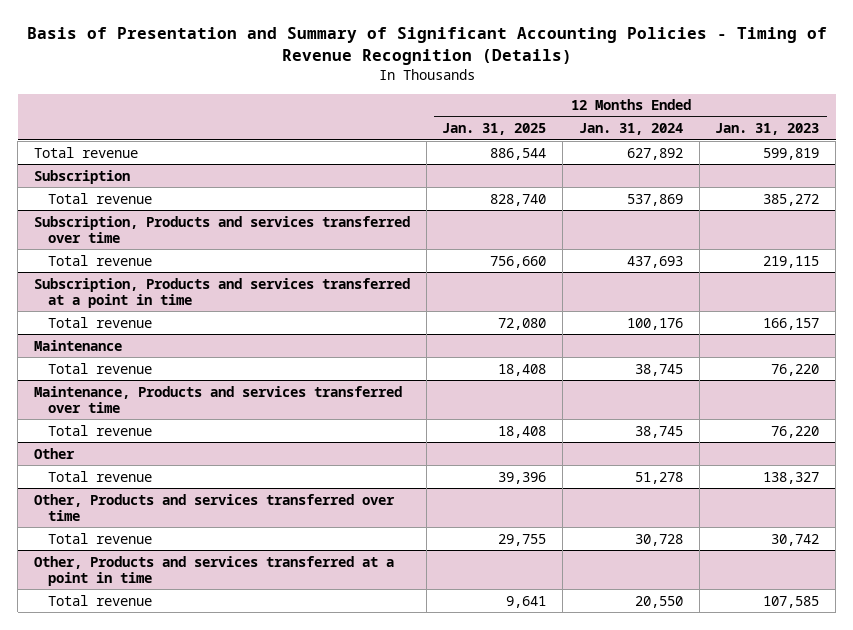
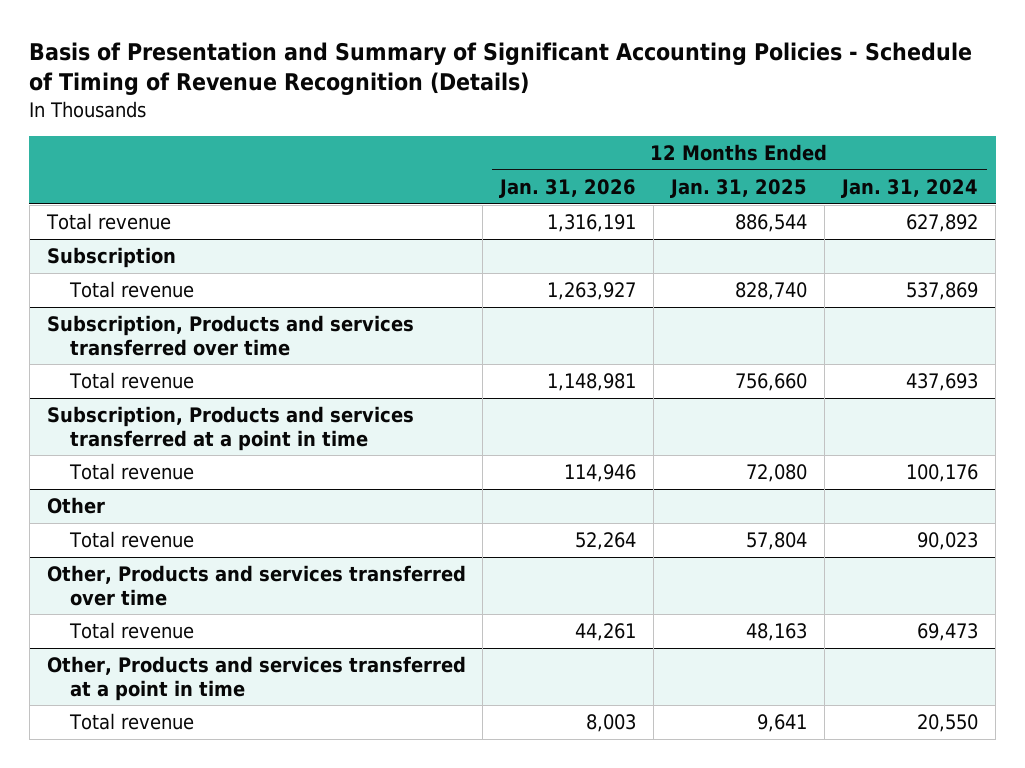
[26,27,827,65] Basis of Presentation and Summary of Significant Accounting Policies - Timing of Revenue Recognition (Details) -> [29,41,973,96] Basis of Presentation and Summary of Significant Accounting Policies - Schedule of Timing of Revenue Recognition (Details)
[715,123,820,136] Jan. 31, 2023 -> none
none -> [499,178,637,198] Jan. 31, 2026
[33,339,122,351] Maintenance -> none
[47,362,152,374] Total revenue -> none
[33,385,402,413] Maintenance, Products and services transferred over time -> none
[47,424,152,436] Total revenue -> none
[498,471,547,484] 39,396 -> [746,532,808,551] 57,804
[634,471,683,484] 51,278 -> [917,532,979,551] 90,023
[498,533,547,546] 29,755 -> [746,623,808,642] 48,163
[634,533,683,546] 30,728 -> [917,623,979,642] 69,473

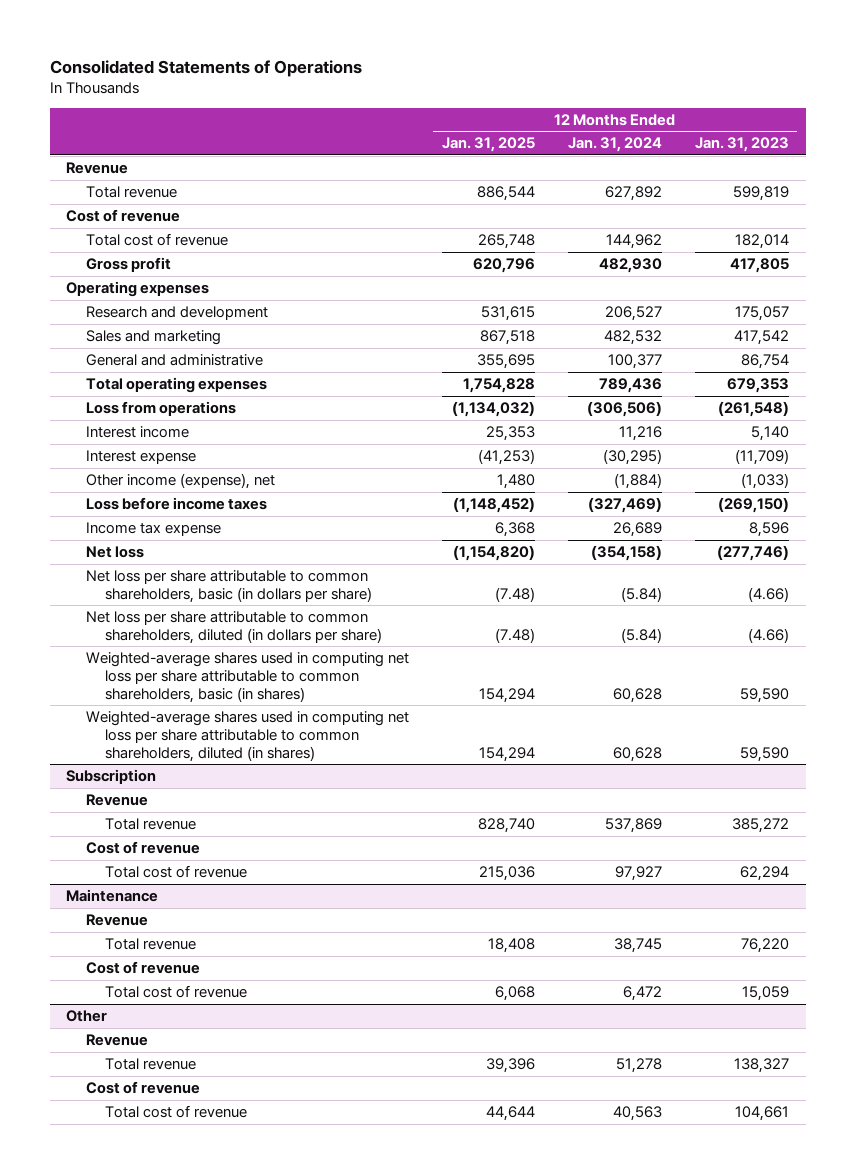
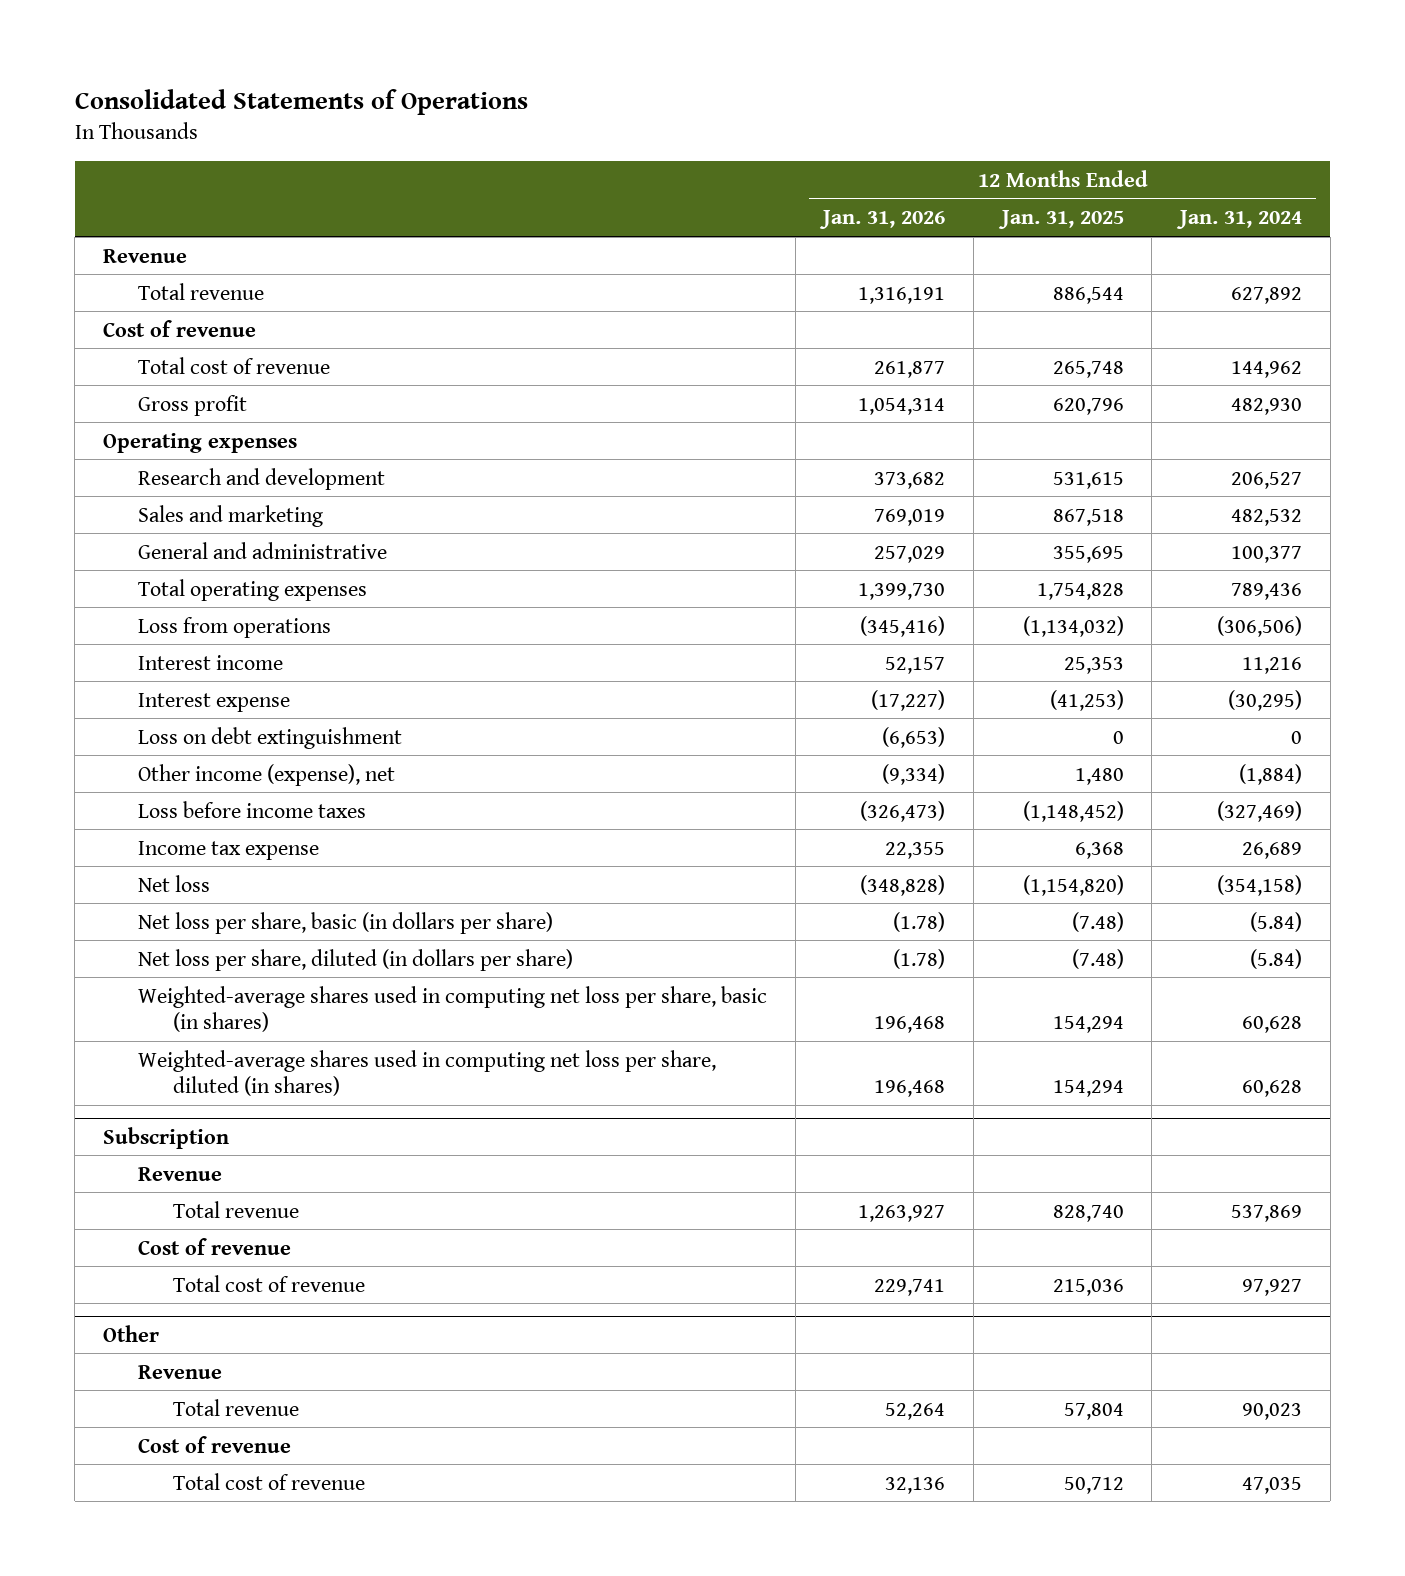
[695,137,790,153] Jan. 31, 2023 -> none
none -> [819,210,946,230] Jan. 31, 2026
none -> [137,726,402,749] Loss on debt extinguishment
[85,570,372,603] Net loss per share attributable to common shareholders, basic (in dollars per share) -> [137,911,553,934] Net loss per share, basic (in dollars per share)
[85,611,382,644] Net loss per share attributable to common shareholders, diluted (in dollars per share) -> [137,948,573,971] Net loss per share, diluted (in dollars per share)
[85,652,409,703] Weighted-average shares used in computing net loss per share attributable to common shareholders, basic (in shares) -> [137,985,767,1032] Weighted-average shares used in computing net loss per share, basic (in shares)
[85,711,409,762] Weighted-average shares used in computing net loss per share attributable to common shareholders, diluted (in shares) -> [137,1049,716,1096] Weighted-average shares used in computing net loss per share, diluted (in shares)
[66,889,159,903] Maintenance -> none
[85,914,148,927] Revenue -> none
[104,938,196,951] Total revenue -> none
[85,961,200,975] Cost of revenue -> none
[104,985,247,999] Total cost of revenue -> none
[485,1058,535,1074] 39,396 -> [1063,1402,1124,1420] 57,804
[615,1058,662,1074] 51,278 -> [1242,1402,1303,1420] 90,023
[485,1106,535,1122] 44,644 -> [1063,1476,1124,1494] 50,712
[612,1106,662,1122] 40,563 -> [1242,1476,1303,1494] 47,035

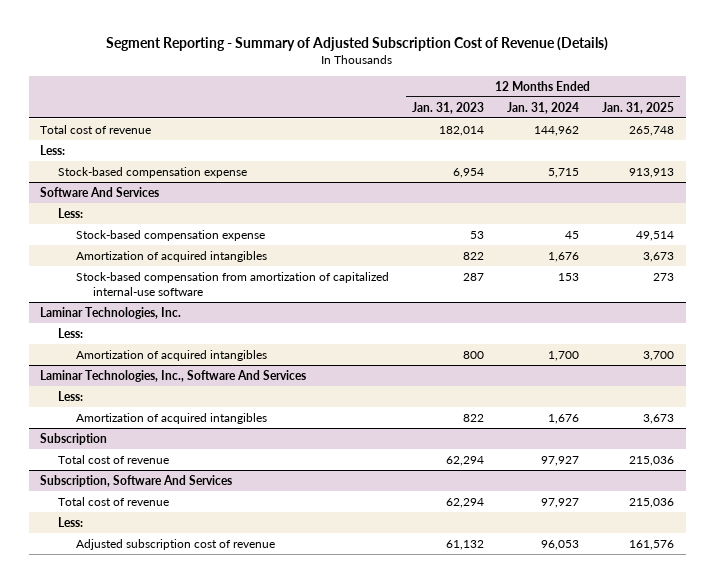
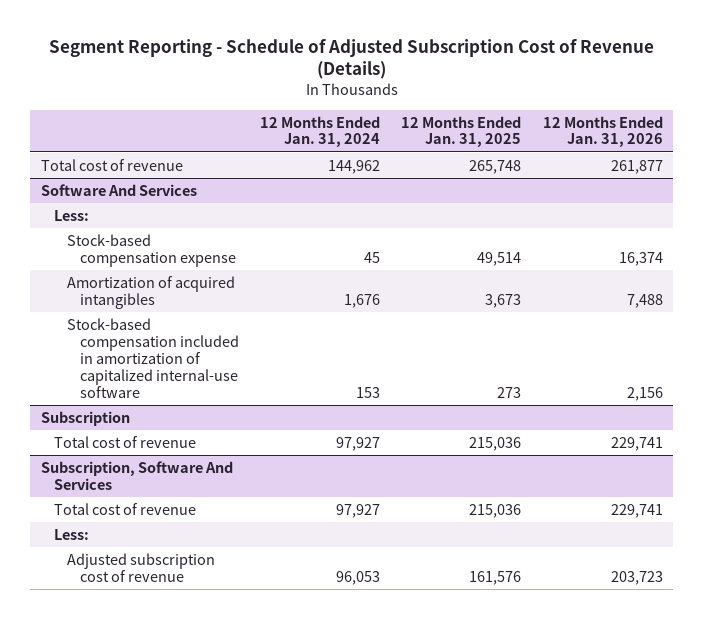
[106,36,609,51] Segment Reporting - Summary of Adjusted Subscription Cost of Revenue (Details) -> [48,38,654,80] Segment Reporting - Schedule of Adjusted Subscription Cost of Revenue (Details)
[411,101,484,114] Jan. 31, 2023 -> none
none -> [542,115,663,148] 12 Months Ended Jan. 31, 2026
[40,144,66,155] Less: -> none
[58,166,248,178] Stock-based compensation expense -> none
[40,306,182,319] Laminar Technologies, Inc. -> none
[58,327,84,338] Less: -> none
[75,349,267,361] Amortization of acquired intangibles -> none
[40,369,307,382] Laminar Technologies, Inc., Software And Services -> none
[58,390,84,401] Less: -> none
[75,412,267,424] Amortization of acquired intangibles -> none
[75,271,389,296] Stock-based compensation from amortization of capitalized internal-use software -> [66,317,240,398] Stock-based compensation included in amortization of capitalized internal-use software

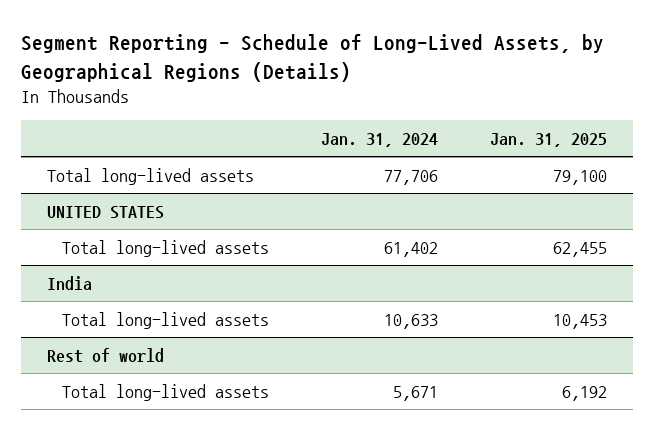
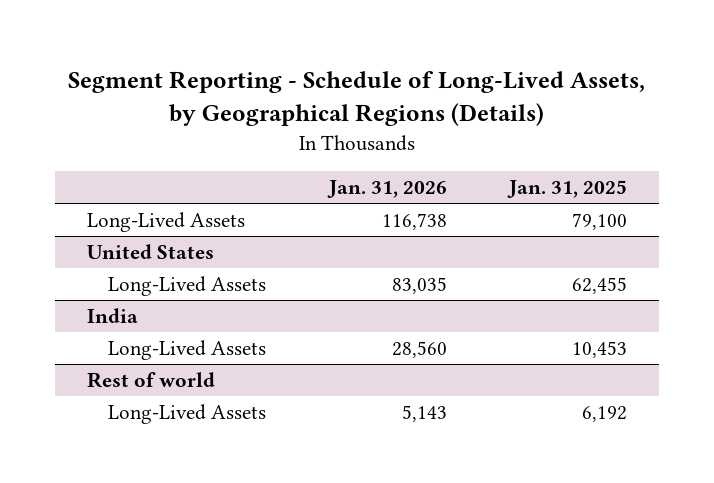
[321,132,439,147] Jan. 31, 2024 -> none
none -> [326,179,447,198] Jan. 31, 2026
[47,167,255,185] Total long-lived assets -> [86,212,245,233] Long-Lived Assets
[47,205,165,219] UNITED STATES -> [86,244,214,260] United States
[62,239,270,257] Total long-lived assets -> [107,276,266,297] Long-Lived Assets
[62,311,270,329] Total long-lived assets -> [107,340,266,361] Long-Lived Assets
[62,383,270,401] Total long-lived assets -> [107,404,266,425] Long-Lived Assets

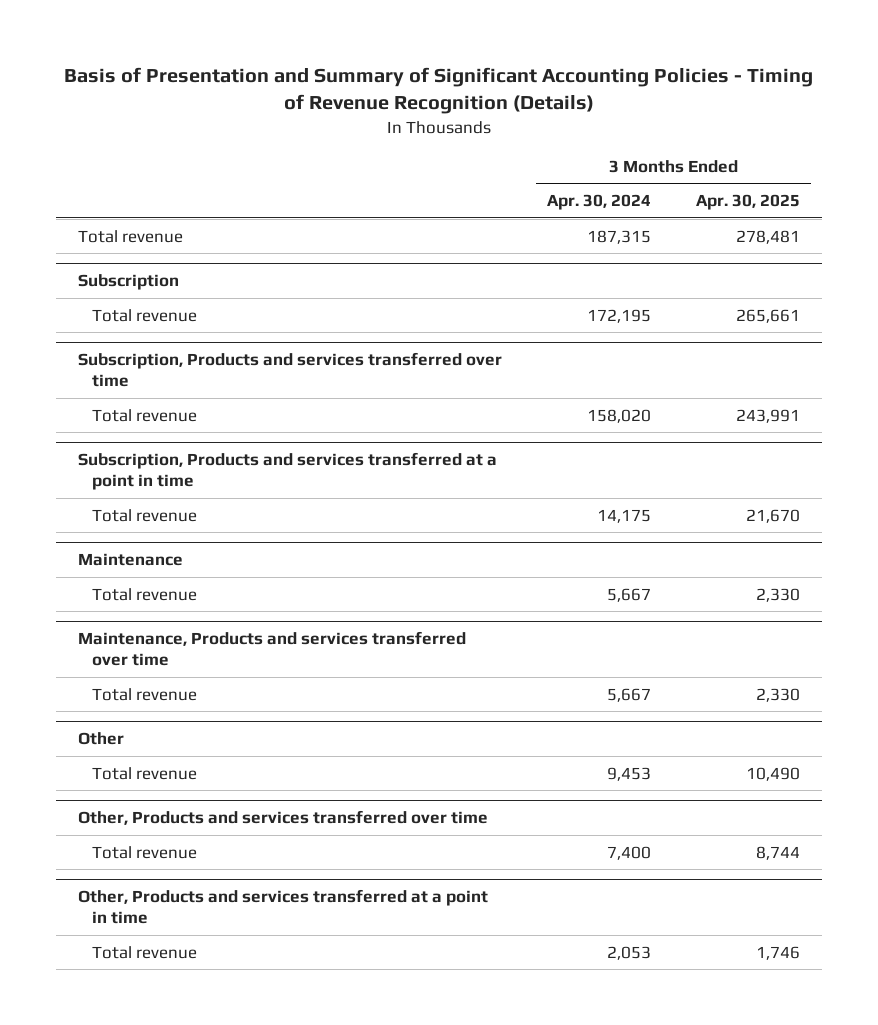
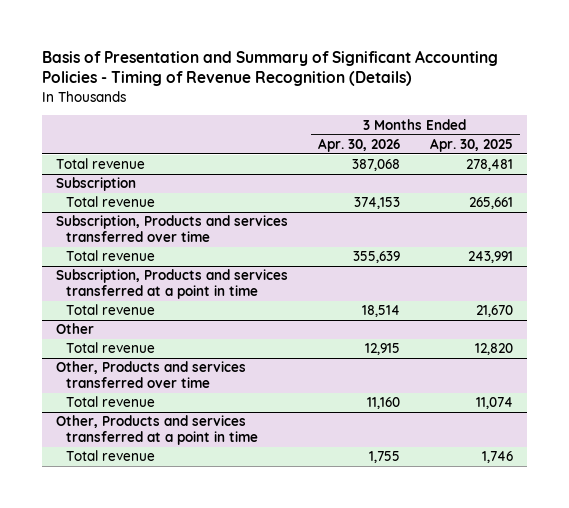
[547,194,652,211] Apr. 30, 2024 -> none
none -> [318,137,401,152] Apr. 30, 2026
[78,553,184,567] Maintenance -> none
[92,587,198,601] Total revenue -> none
[78,631,467,667] Maintenance, Products and services transferred over time -> none
[92,687,198,701] Total revenue -> none
[745,766,800,781] 10,490 -> [474,343,513,356] 12,820
[755,845,800,860] 8,744 -> [475,397,513,410] 11,074

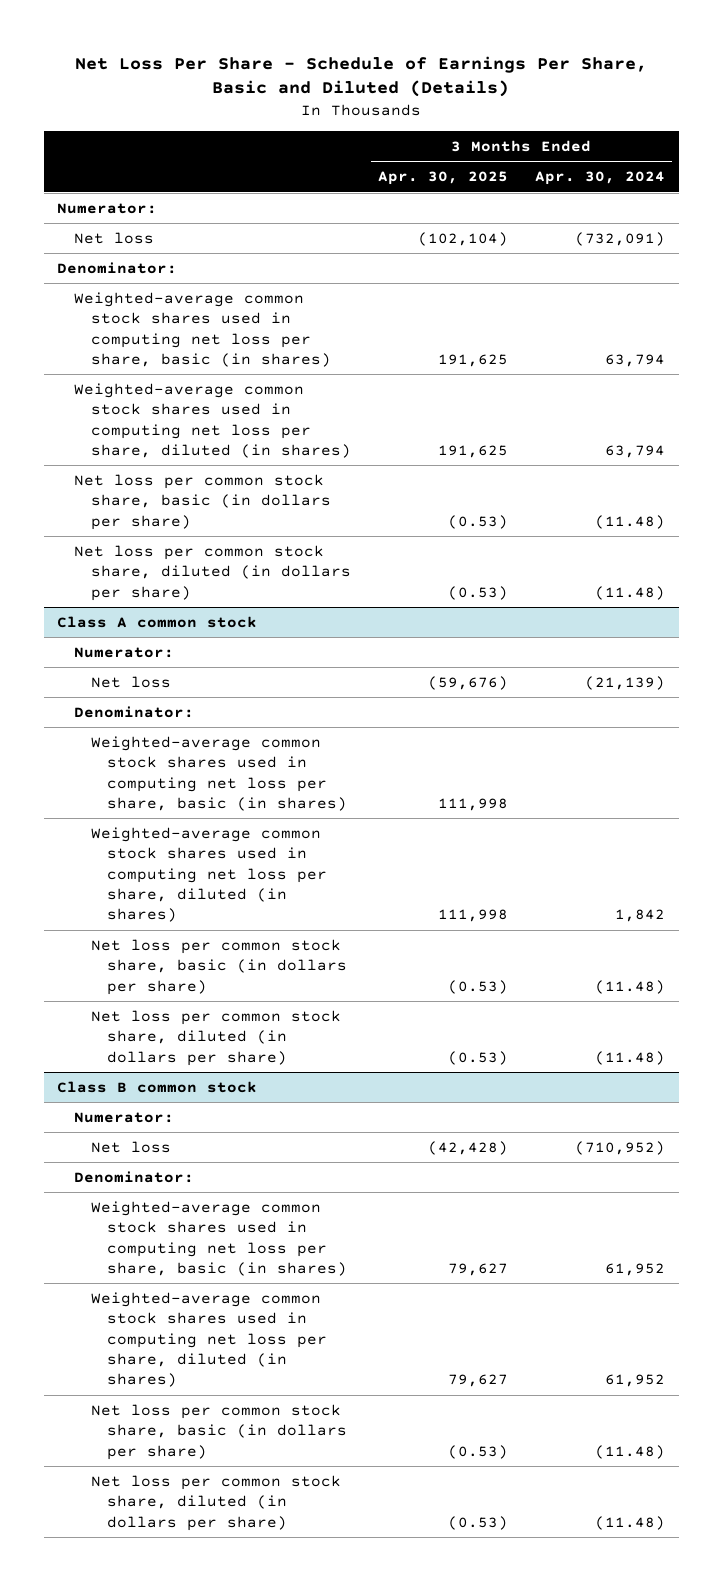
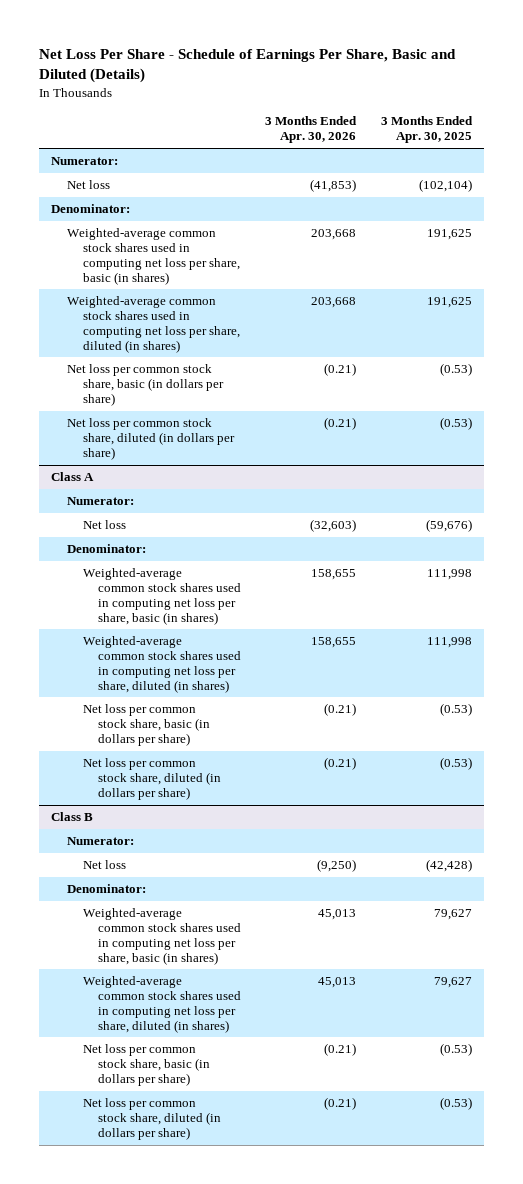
[535,171,666,186] Apr. 30, 2024 -> none
none -> [265,116,358,144] 3 Months Ended Apr. 30, 2026
[57,615,258,628] Class A common stock -> [51,472,95,482] Class A
[57,1080,258,1093] Class B common stock -> [51,812,94,822] Class B

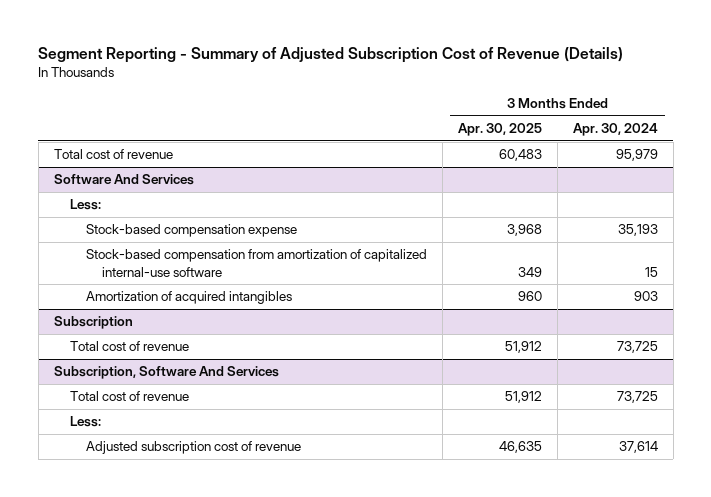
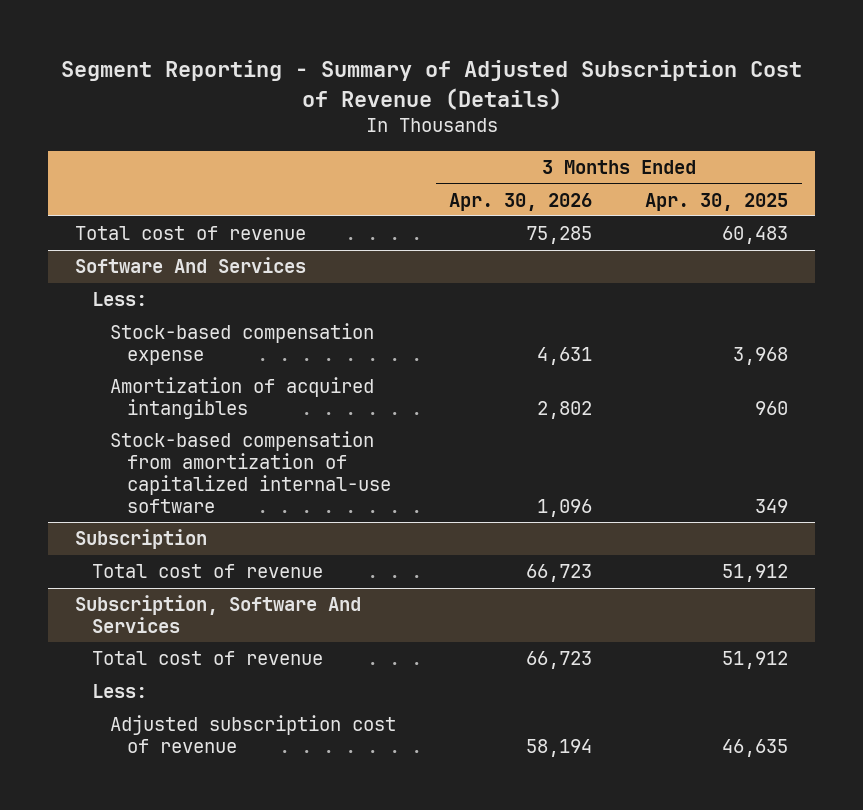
[572,123,658,137] Apr. 30, 2024 -> none
none -> [448,192,592,211] Apr. 30, 2026
[85,249,427,277] Stock-based compensation from amortization of capitalized internal-use software -> [109,431,392,513] Stock-based compensation from amortization of capitalized internal-use software

